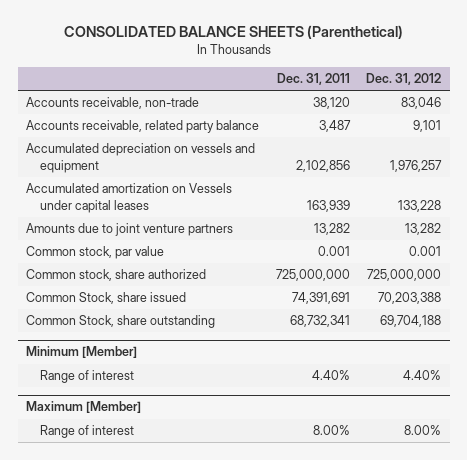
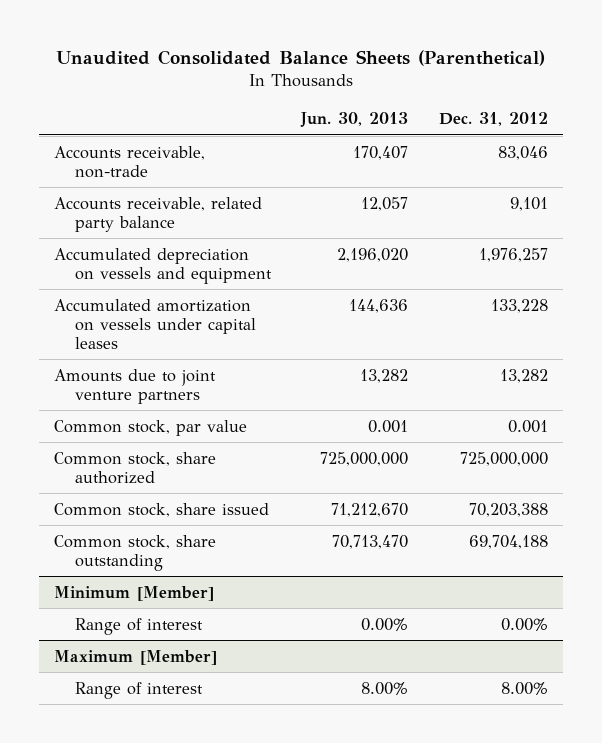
[63,25,403,40] CONSOLIDATED BALANCE SHEETS (Parenthetical) -> [55,50,545,67] Unaudited Consolidated Balance Sheets (Parenthetical)
[276,73,350,86] Dec. 31, 2011 -> none
none -> [300,112,409,128] Jun. 30, 2013
[25,183,232,213] Accumulated amortization on Vessels under capital leases -> [54,298,256,349] Accumulated amortization on vessels under capital leases
[25,292,186,305] Common Stock, share issued -> [54,502,270,517] Common stock, share issued
[25,315,215,329] Common Stock, share outstanding -> [54,534,217,571] Common stock, share outstanding
[403,370,442,381] 4.40% -> [500,617,548,631] 0.00%

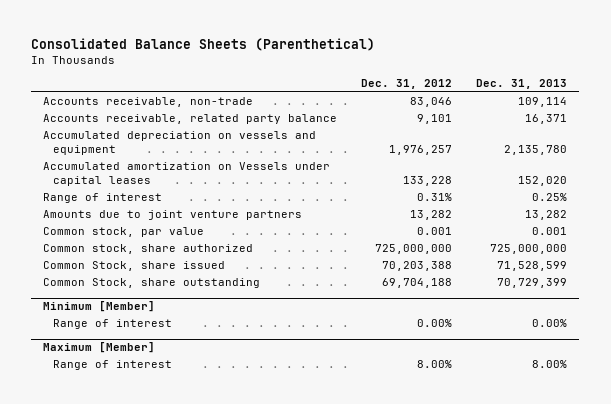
[55,50,545,67] Unaudited Consolidated Balance Sheets (Parenthetical) -> [31,37,376,51] Consolidated Balance Sheets (Parenthetical)
[300,112,409,128] Jun. 30, 2013 -> none
none -> [476,79,568,90] Dec. 31, 2013
[54,298,256,349] Accumulated amortization on vessels under capital leases -> [43,162,331,187] Accumulated amortization on Vessels under capital leases
none -> [43,193,163,204] Range of interest
[54,502,270,517] Common stock, share issued -> [43,261,226,272] Common Stock, share issued
[54,534,217,571] Common stock, share outstanding -> [43,278,261,289] Common Stock, share outstanding

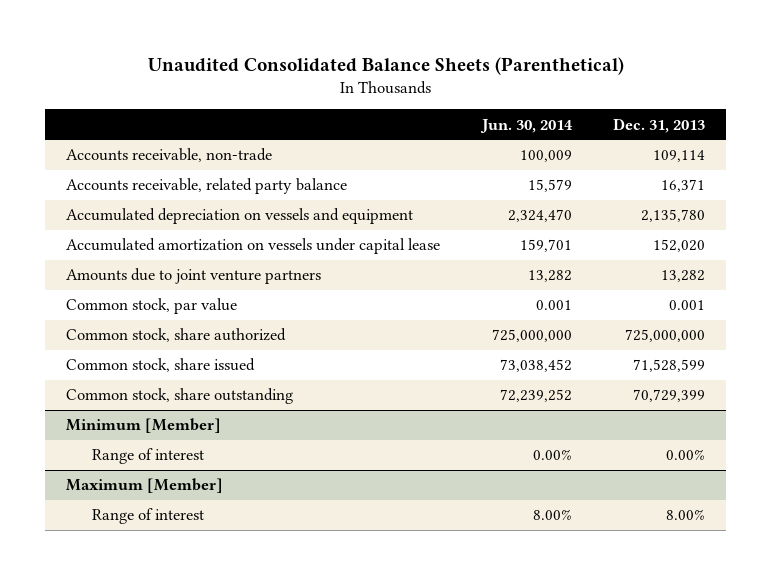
[31,37,376,51] Consolidated Balance Sheets (Parenthetical) -> [147,56,624,75] Unaudited Consolidated Balance Sheets (Parenthetical)
[361,79,453,90] Dec. 31, 2012 -> none
none -> [479,118,573,133] Jun. 30, 2014
[43,193,163,204] Range of interest -> none
[43,162,331,187] Accumulated amortization on Vessels under capital leases -> [66,238,441,255] Accumulated amortization on vessels under capital lease
[43,261,226,272] Common Stock, share issued -> [66,358,256,373] Common stock, share issued
[43,278,261,289] Common Stock, share outstanding -> [66,388,294,405] Common stock, share outstanding

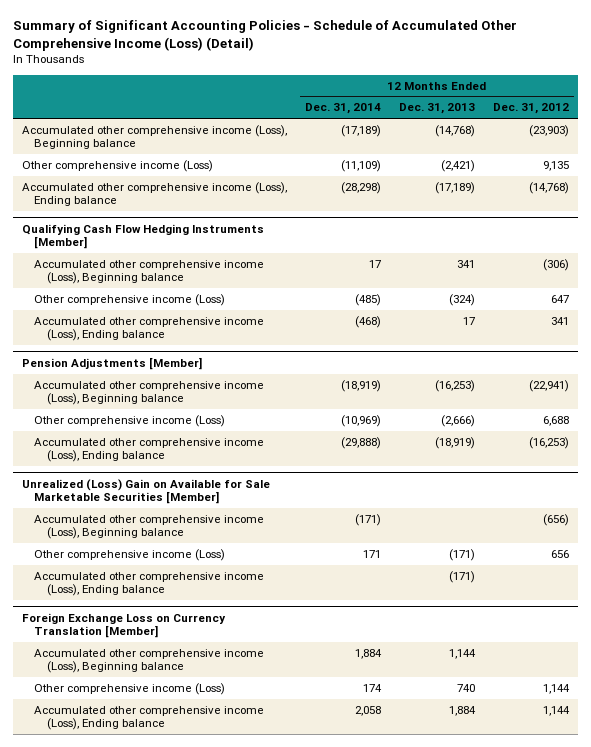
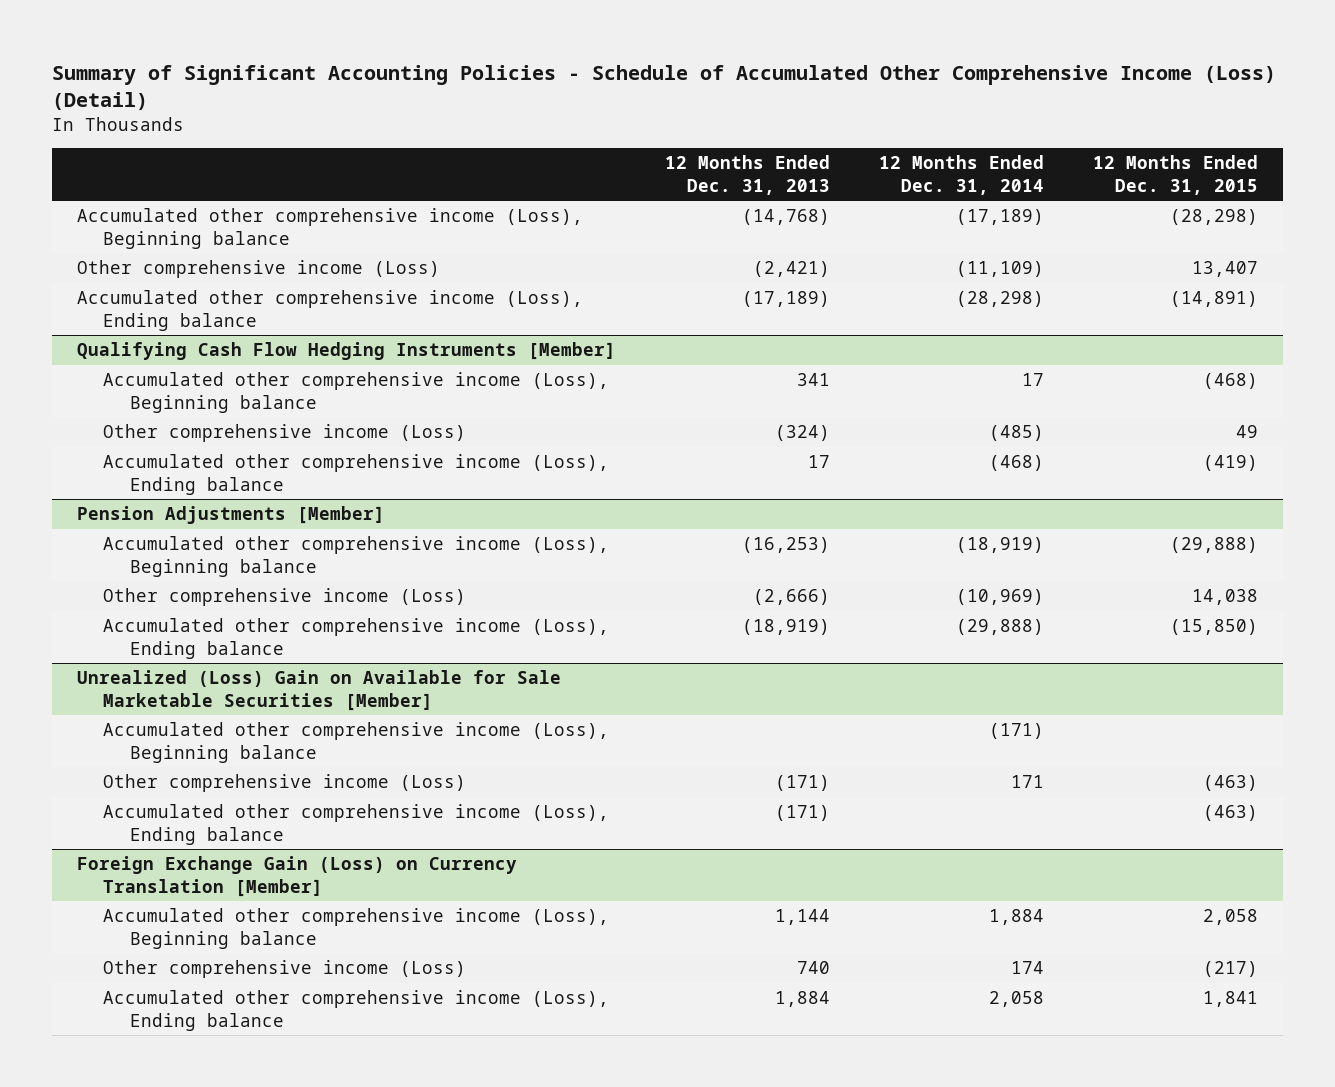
[493,103,570,115] Dec. 31, 2012 -> none
none -> [1093,155,1259,195] 12 Months Ended Dec. 31, 2015
[21,612,226,639] Foreign Exchange Loss on Currency Translation [Member] -> [76,856,517,897] Foreign Exchange Gain (Loss) on Currency Translation [Member]

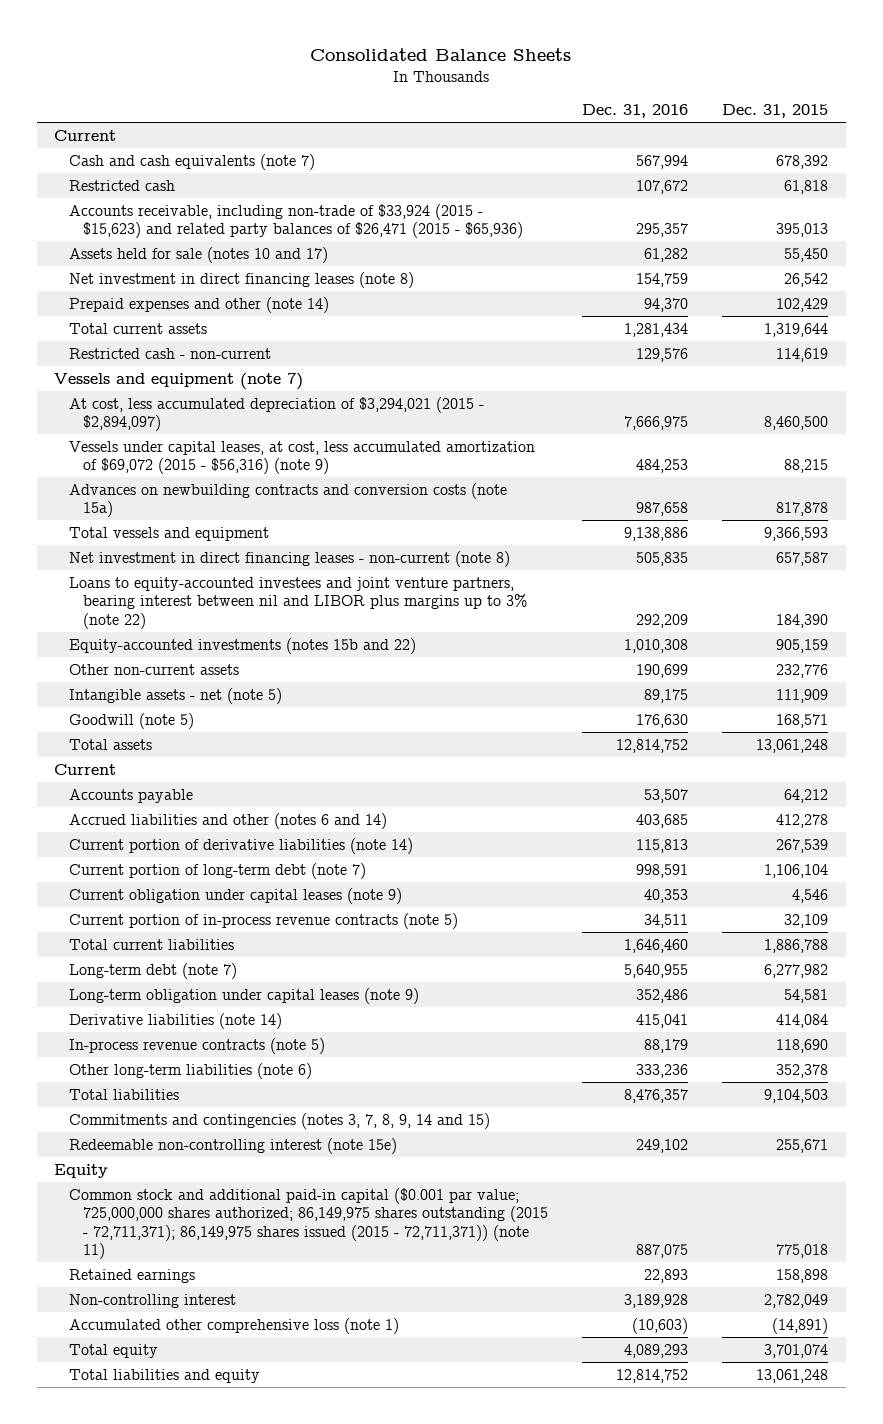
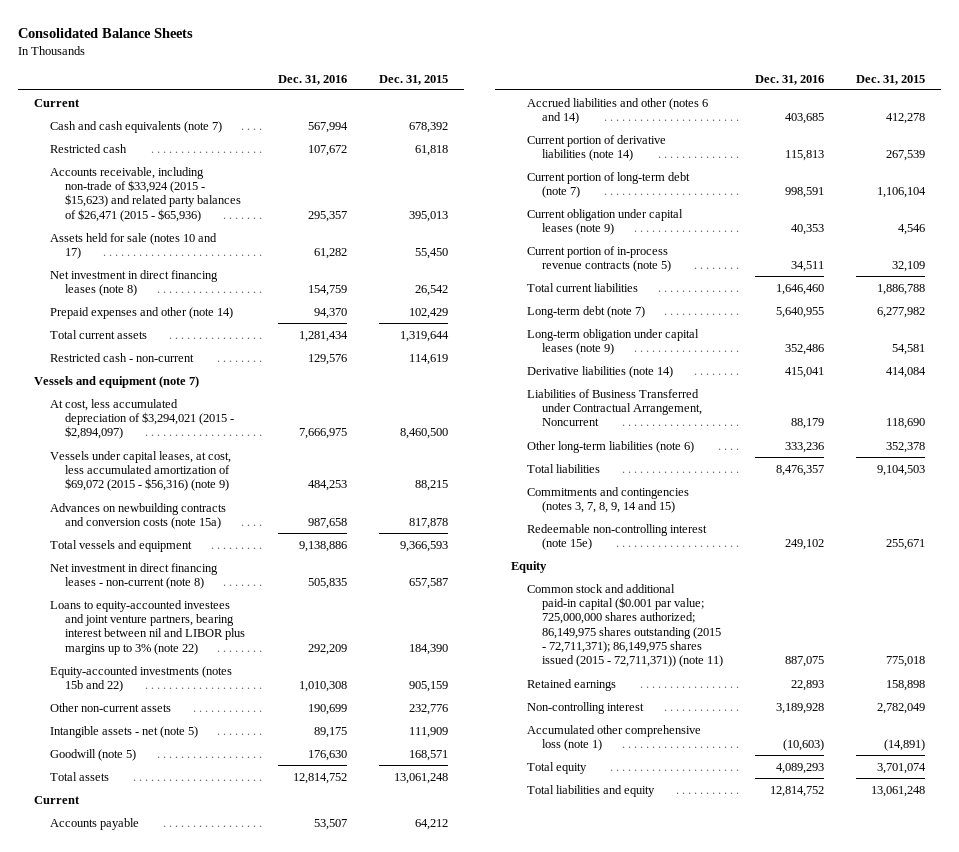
[68,1037,325,1054] In-process revenue contracts (note 5) -> [526,388,703,427] Liabilities of Business Transferred under Contractual Arrangement, Noncurrent

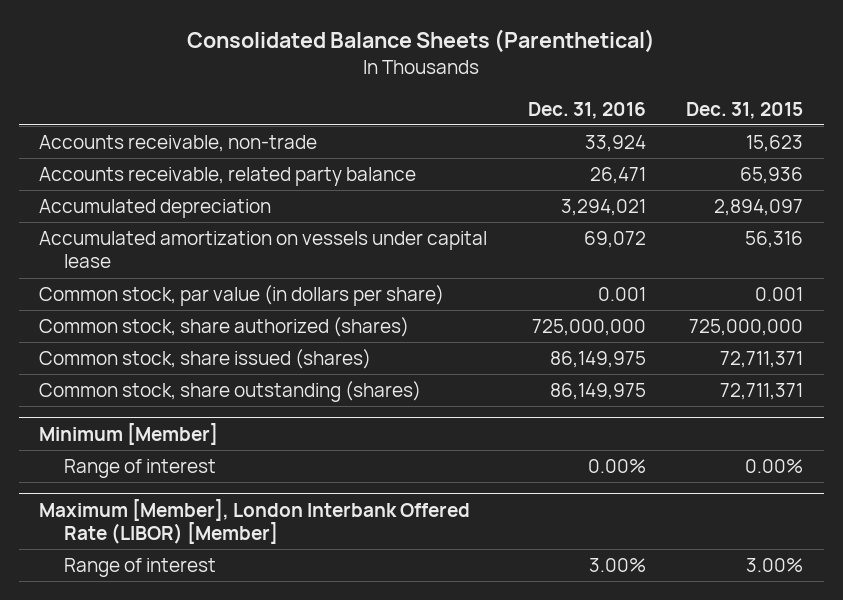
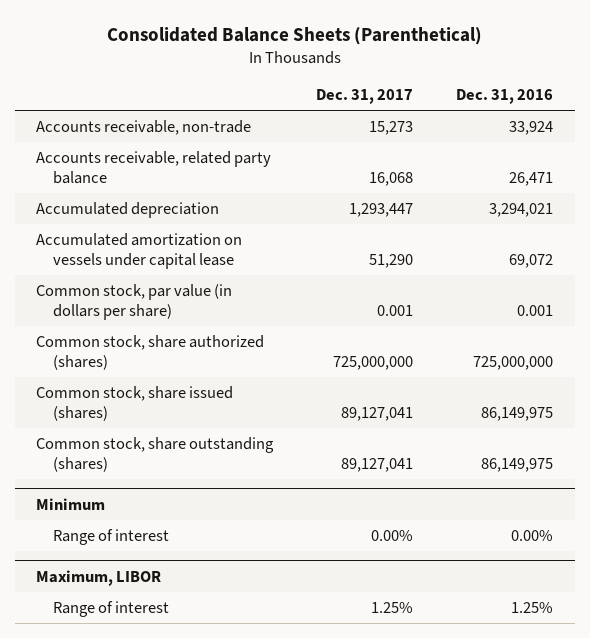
[686,101,804,119] Dec. 31, 2015 -> none
none -> [316,89,414,105] Dec. 31, 2017
[39,422,219,445] Minimum [Member] -> [36,497,106,510] Minimum
[39,498,471,544] Maximum [Member], London Interbank Offered Rate (LIBOR) [Member] -> none
none -> [36,569,162,586] Maximum, LIBOR
[588,558,646,573] 3.00% -> [511,601,554,613] 1.25%

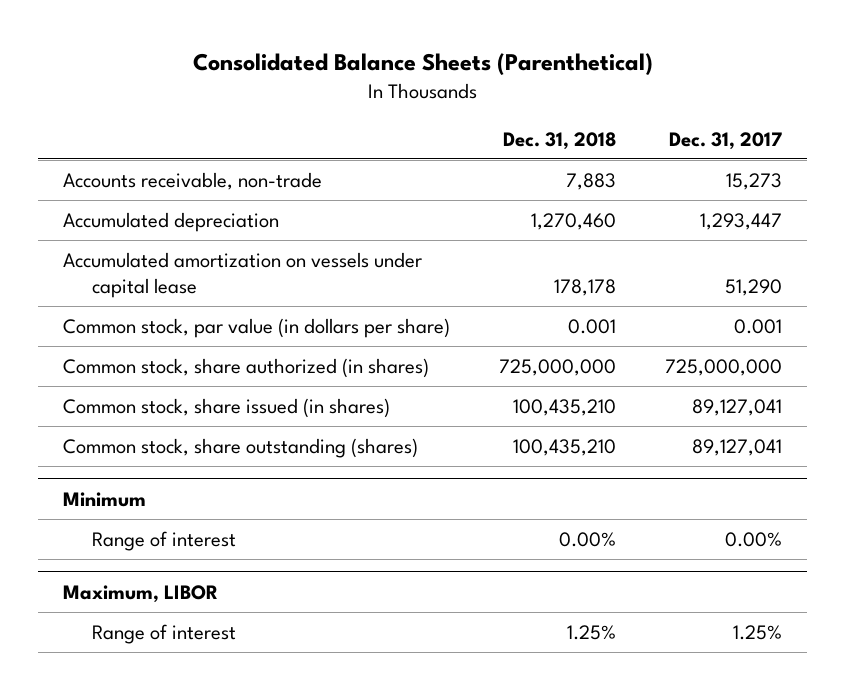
[456,89,554,105] Dec. 31, 2016 -> none
none -> [503,131,617,150] Dec. 31, 2018
[36,150,272,184] Accounts receivable, related party balance -> none
[36,334,265,370] Common stock, share authorized (shares) -> [62,357,429,378] Common stock, share authorized (in shares)
[36,385,234,421] Common stock, share issued (shares) -> [62,397,390,418] Common stock, share issued (in shares)

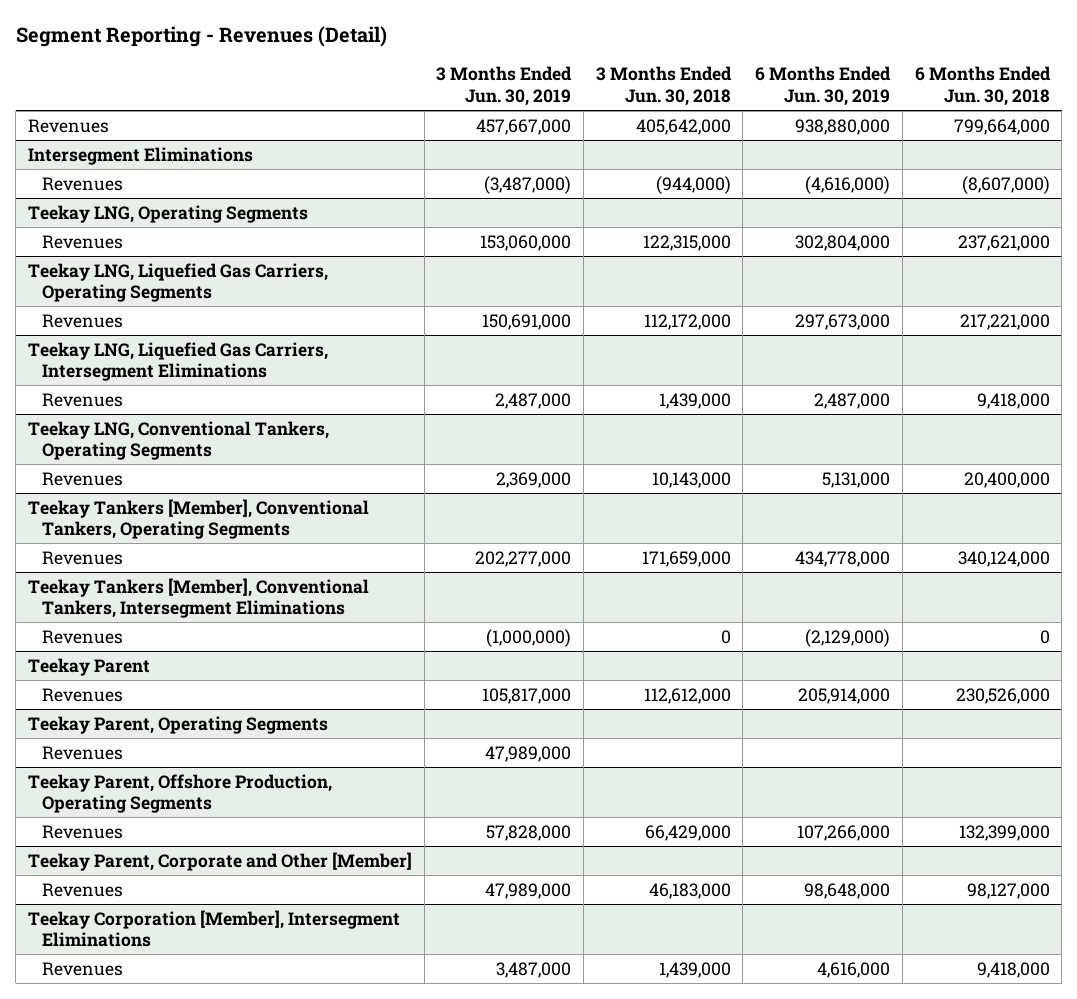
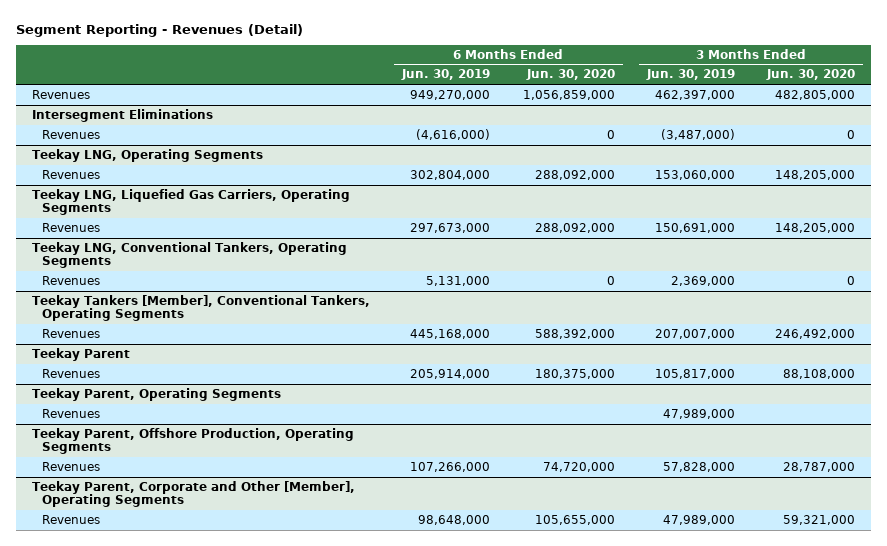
[595,66,732,107] 3 Months Ended Jun. 30, 2018 -> none
[914,66,1051,107] 6 Months Ended Jun. 30, 2018 -> none
none -> [525,69,615,81] Jun. 30, 2020
none -> [766,69,856,81] Jun. 30, 2020
[476,118,572,135] 457,667,000 -> [654,89,735,100] 462,397,000
[795,118,891,135] 938,880,000 -> [410,89,491,100] 949,270,000
[27,341,328,382] Teekay LNG, Liquefied Gas Carriers, Intersegment Eliminations -> none
[41,392,123,407] Revenues -> none
[27,577,369,619] Teekay Tankers [Member], Conventional Tankers, Intersegment Eliminations -> none
[41,629,123,644] Revenues -> none
[475,550,572,567] 202,277,000 -> [654,328,735,339] 207,007,000
[795,550,891,567] 434,778,000 -> [410,328,491,339] 445,168,000
[27,851,412,871] Teekay Parent, Corporate and Other [Member] -> [32,480,356,508] Teekay Parent, Corporate and Other [Member], Operating Segments
[27,909,400,948] Teekay Corporation [Member], Intersegment Eliminations -> none
[41,961,123,976] Revenues -> none

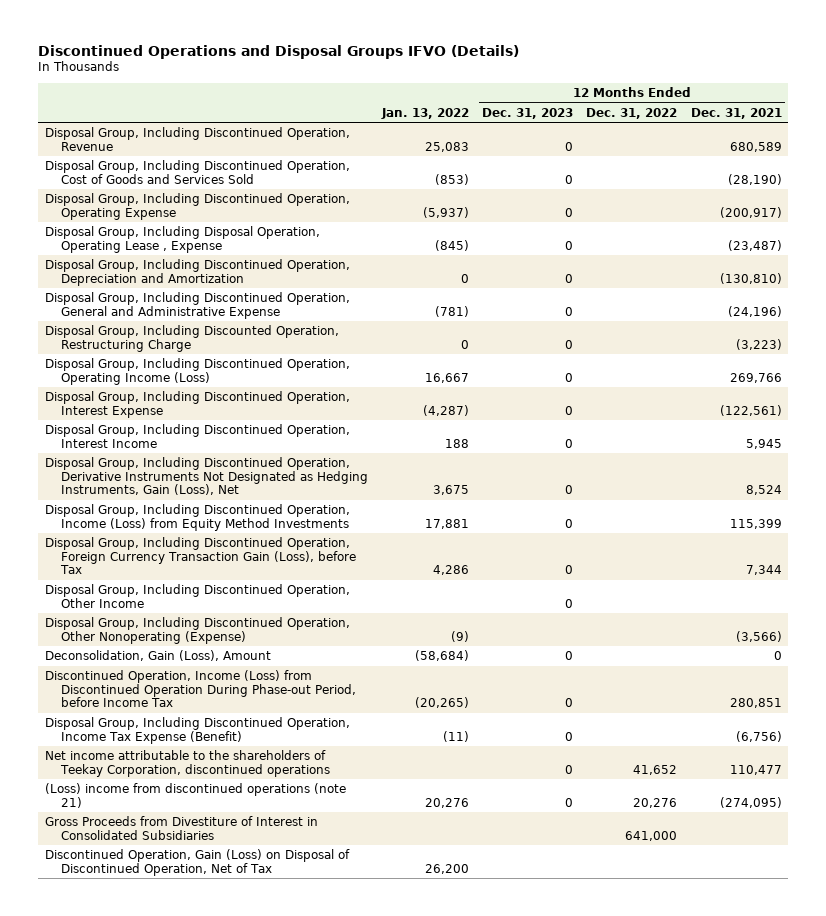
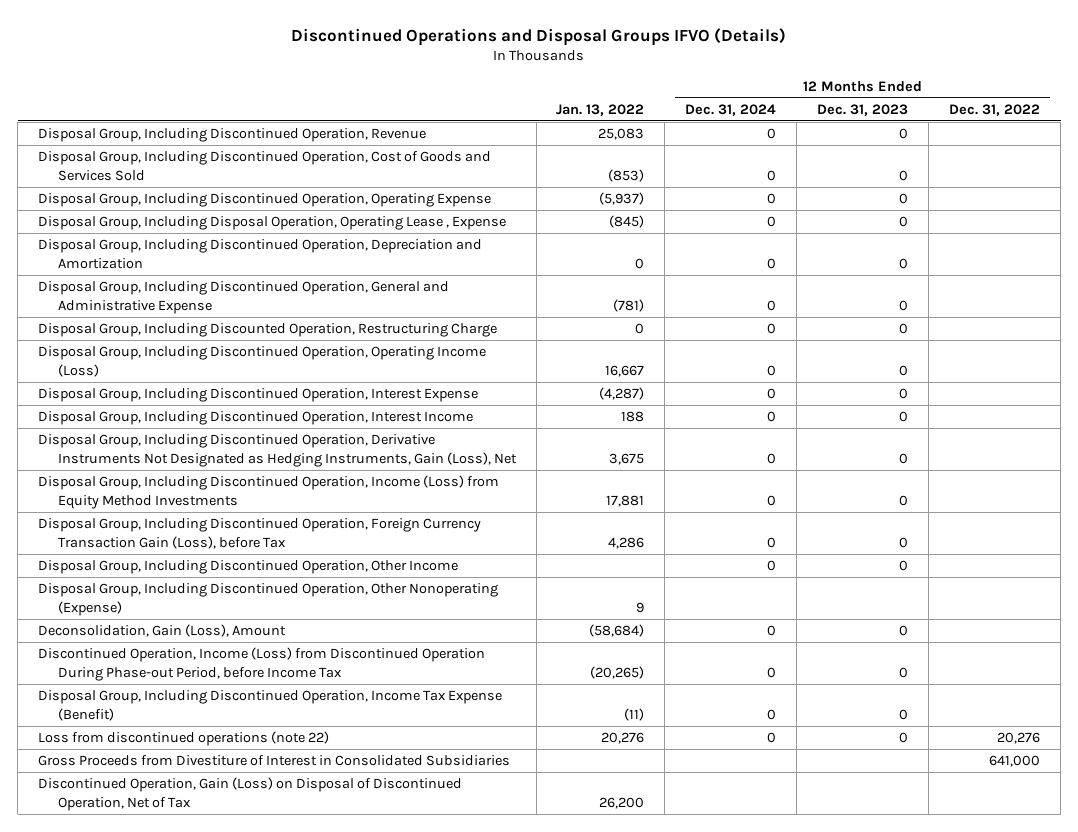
[690,107,782,119] Dec. 31, 2021 -> none
none -> [685,104,777,117] Dec. 31, 2024
[450,630,469,642] (9) -> [636,601,645,613] 9
[44,750,331,777] Net income attributable to the shareholders of Teekay Corporation, discontinued operations -> none
[44,783,346,808] (Loss) income from discontinued operations (note 21) -> [38,731,330,747] Loss from discontinued operations (note 22)

